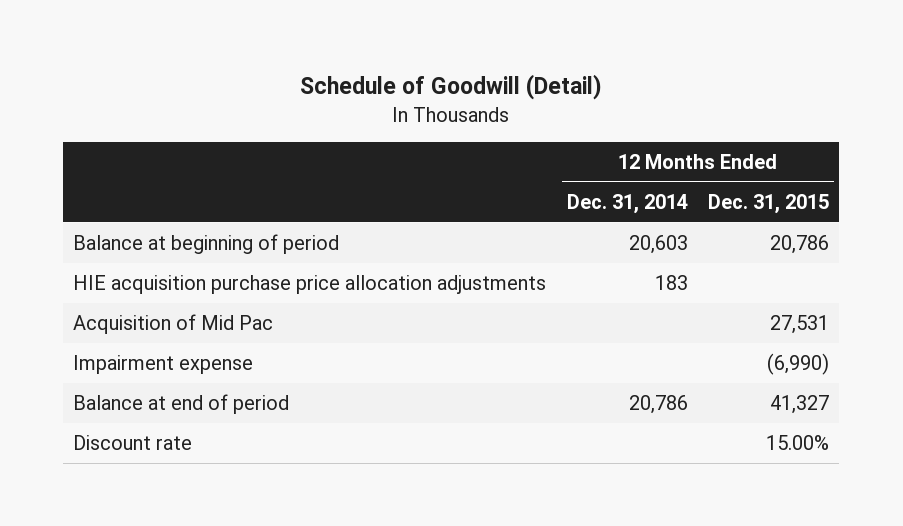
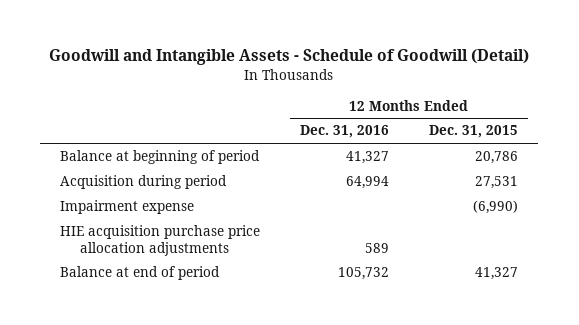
[300,74,603,101] Schedule of Goodwill (Detail) -> [49,49,530,66] Goodwill and Intangible Assets - Schedule of Goodwill (Detail)
[566,193,688,214] Dec. 31, 2014 -> none
none -> [300,125,390,139] Dec. 31, 2016
[73,314,274,335] Acquisition of Mid Pac -> [60,175,228,190] Acquisition during period
[73,275,547,295] HIE acquisition purchase price allocation adjustments -> [60,225,261,256] HIE acquisition purchase price allocation adjustments
[73,435,193,451] Discount rate -> none

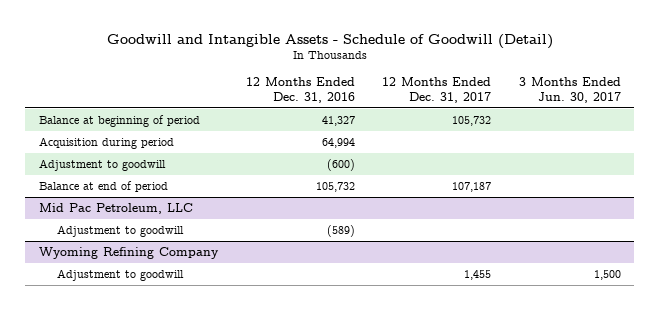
[429,125,519,139] Dec. 31, 2015 -> none
none -> [382,77,492,103] 12 Months Ended Dec. 31, 2017
none -> [518,77,621,103] 3 Months Ended Jun. 30, 2017
[60,200,195,215] Impairment expense -> none
[60,225,261,256] HIE acquisition purchase price allocation adjustments -> none
none -> [39,159,167,172] Adjustment to goodwill
none -> [39,203,194,215] Mid Pac Petroleum, LLC
none -> [56,225,184,238] Adjustment to goodwill
none -> [39,247,220,260] Wyoming Refining Company
none -> [56,269,184,282] Adjustment to goodwill

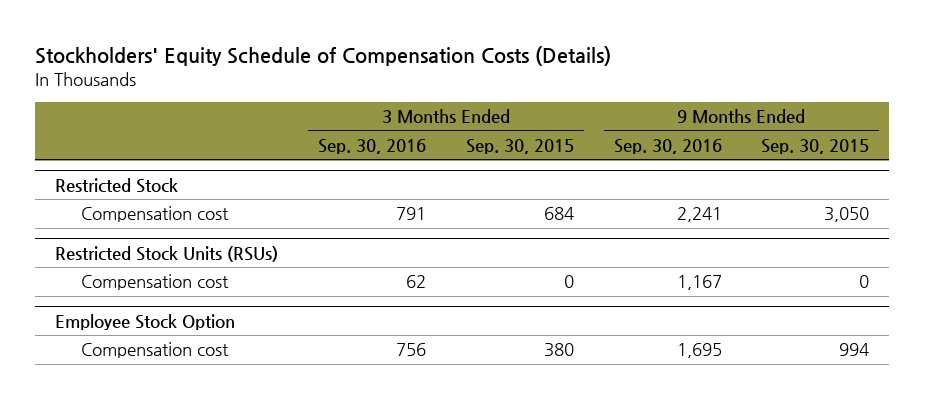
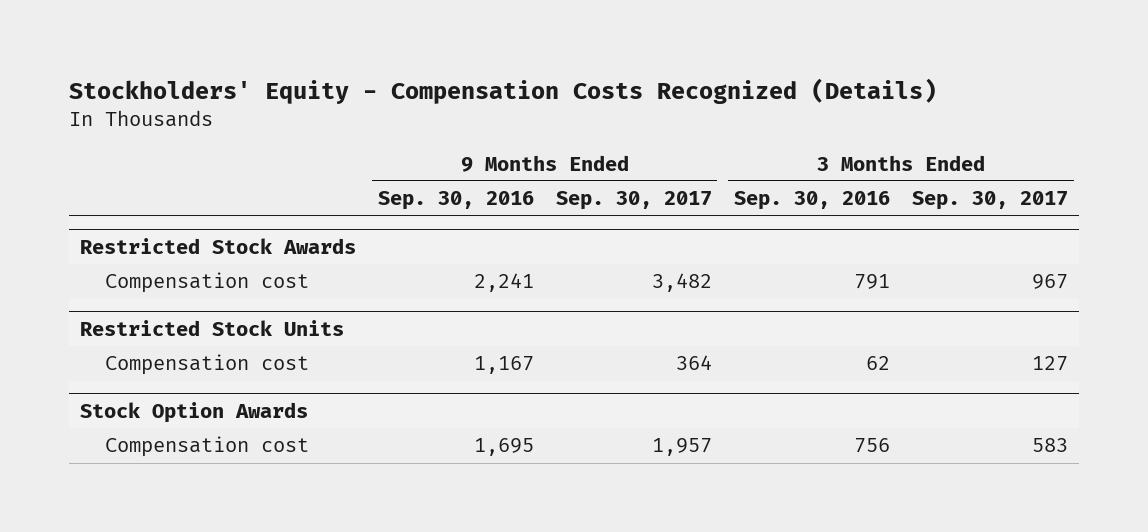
[35,45,612,66] Stockholders' Equity Schedule of Compensation Costs (Details) -> [68,78,937,105] Stockholders' Equity - Compensation Costs Recognized (Details)
[465,138,574,154] Sep. 30, 2015 -> none
[761,138,870,154] Sep. 30, 2015 -> none
none -> [555,191,712,211] Sep. 30, 2017
none -> [912,191,1069,211] Sep. 30, 2017
[55,177,179,193] Restricted Stock -> [79,237,356,254] Restricted Stock Awards
[55,245,279,262] Restricted Stock Units (RSUs) -> [79,319,344,336] Restricted Stock Units
[55,313,236,330] Employee Stock Option -> [79,401,308,423] Stock Option Awards

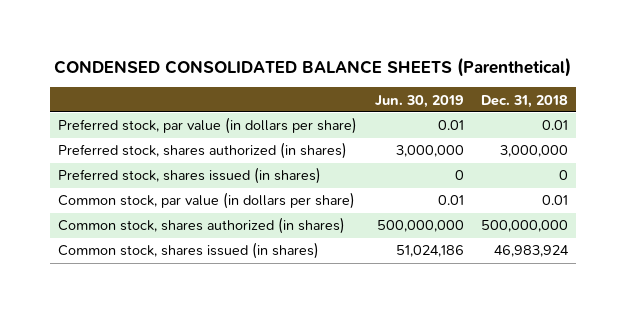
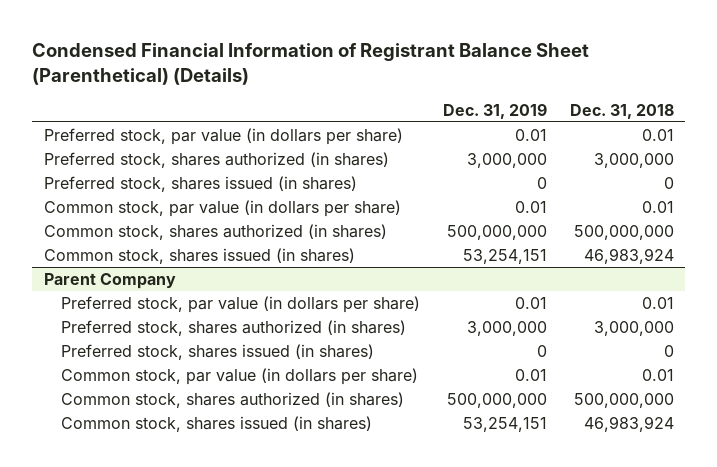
[54,56,572,77] CONDENSED CONSOLIDATED BALANCE SHEETS (Parenthetical) -> [32,43,590,86] Condensed Financial Information of Registrant Balance Sheet (Parenthetical) (Details)
[374,94,464,108] Jun. 30, 2019 -> none
none -> [442,102,547,119] Dec. 31, 2019
none -> [43,272,176,289] Parent Company
none -> [60,295,420,313] Preferred stock, par value (in dollars per share)
none -> [60,319,406,336] Preferred stock, shares authorized (in shares)
none -> [60,343,374,360] Preferred stock, shares issued (in shares)
none -> [60,367,418,385] Common stock, par value (in dollars per share)
none -> [60,391,404,408] Common stock, shares authorized (in shares)
none -> [60,415,372,432] Common stock, shares issued (in shares)

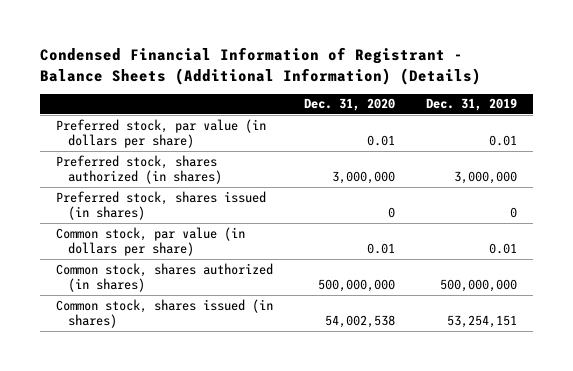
[32,43,590,86] Condensed Financial Information of Registrant Balance Sheet (Parenthetical) (Details) -> [40,47,482,85] Condensed Financial Information of Registrant - Balance Sheets (Additional Information) (Details)
[569,103,674,119] Dec. 31, 2018 -> none
none -> [303,98,395,112] Dec. 31, 2020
[43,272,176,289] Parent Company -> none
[60,295,420,313] Preferred stock, par value (in dollars per share) -> none
[60,319,406,336] Preferred stock, shares authorized (in shares) -> none
[60,343,374,360] Preferred stock, shares issued (in shares) -> none
[60,367,418,385] Common stock, par value (in dollars per share) -> none
[60,391,404,408] Common stock, shares authorized (in shares) -> none
[60,415,372,432] Common stock, shares issued (in shares) -> none

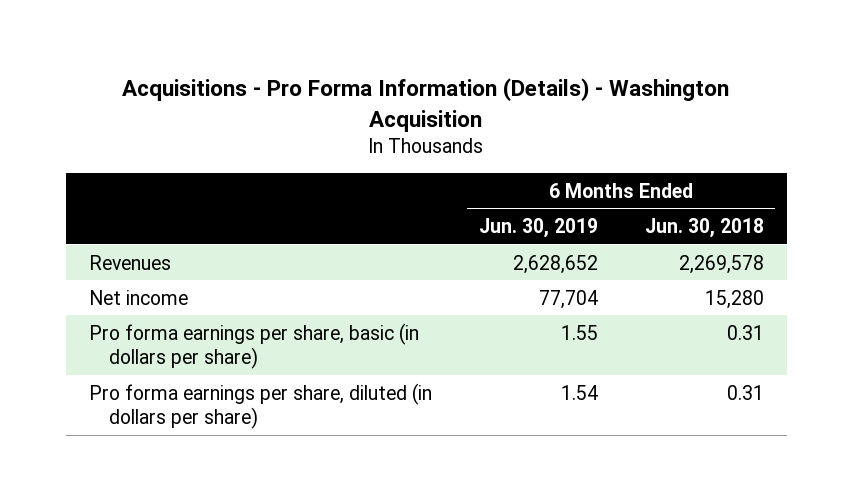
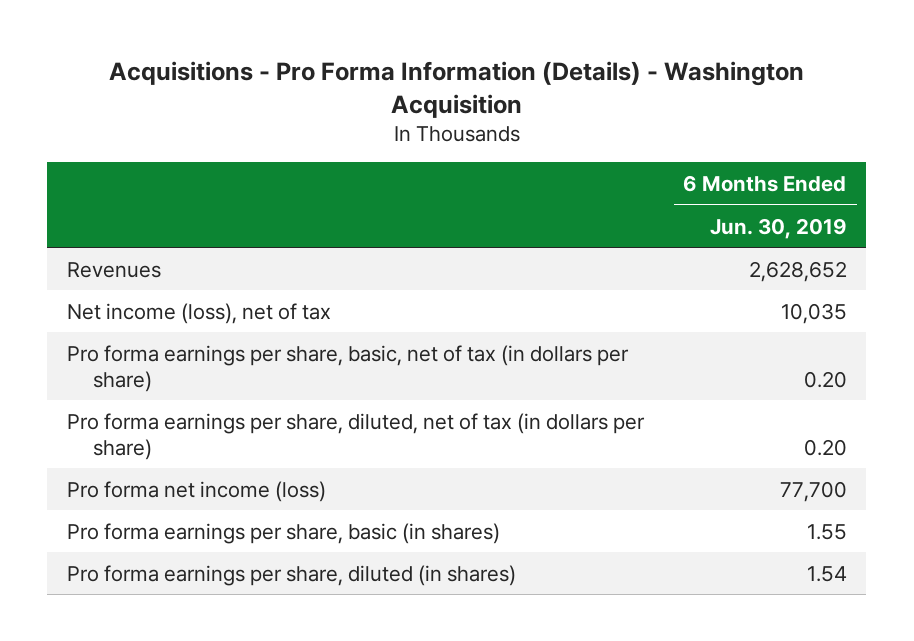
[644,218,764,239] Jun. 30, 2018 -> none
none -> [66,302,331,324] Net income (loss), net of tax
none -> [66,344,629,392] Pro forma earnings per share, basic, net of tax (in dollars per share)
none -> [66,412,645,460] Pro forma earnings per share, diluted, net of tax (in dollars per share)
[89,289,189,305] Net income -> [66,480,326,502] Pro forma net income (loss)
[538,289,598,309] 77,704 -> [779,480,847,502] 77,700
[89,322,420,370] Pro forma earnings per share, basic (in dollars per share) -> [66,522,500,544] Pro forma earnings per share, basic (in shares)
[89,382,433,430] Pro forma earnings per share, diluted (in dollars per share) -> [66,564,516,586] Pro forma earnings per share, diluted (in shares)

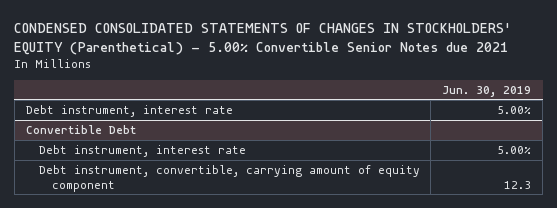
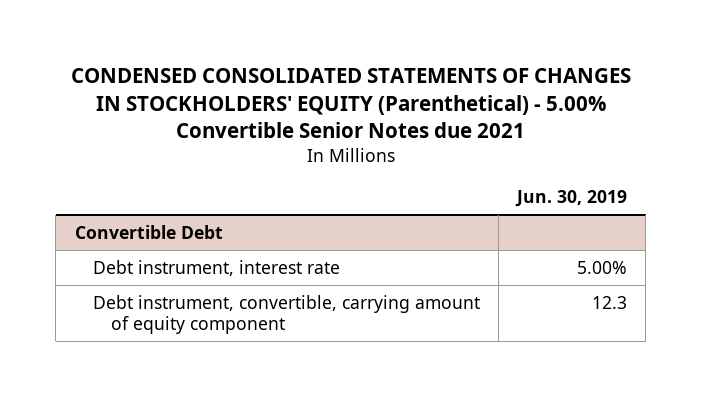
[25,104,233,117] Debt instrument, interest rate -> none

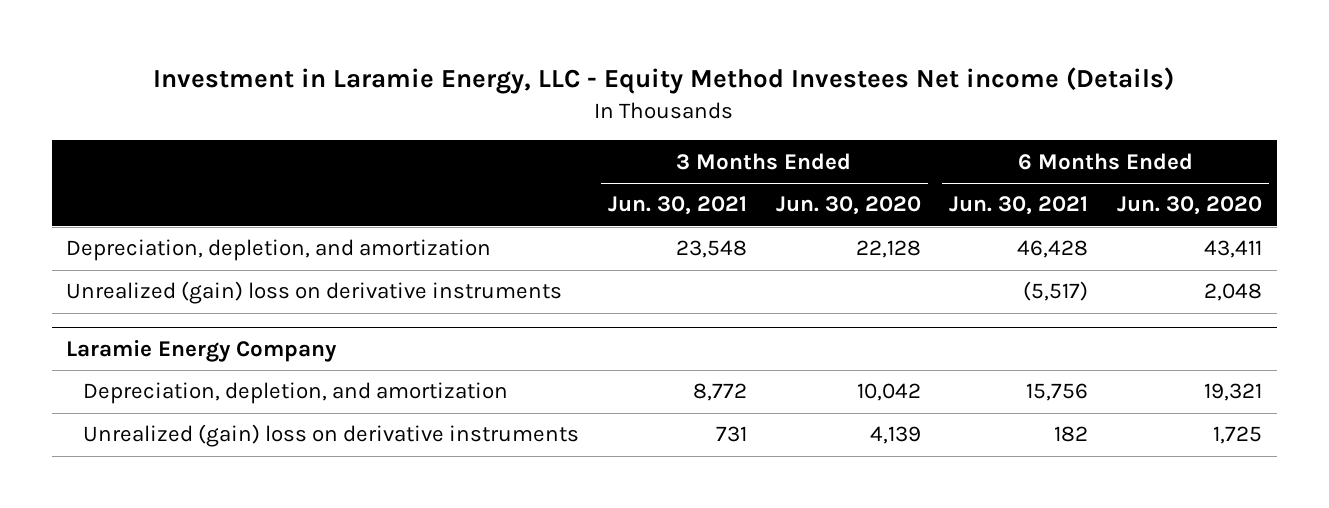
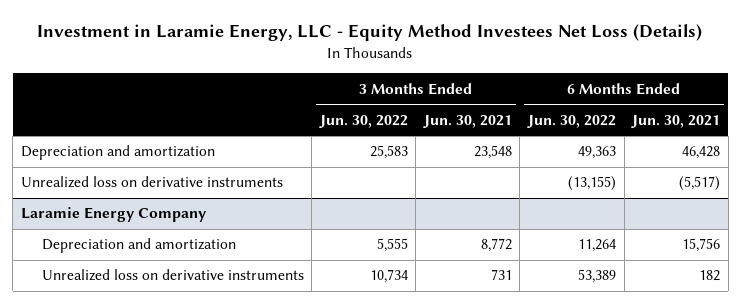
[153,67,1175,95] Investment in Laramie Energy, LLC - Equity Method Investees Net income (Details) -> [37,23,703,41] Investment in Laramie Energy, LLC - Equity Method Investees Net Loss (Details)
[775,196,921,216] Jun. 30, 2020 -> none
[1117,196,1263,216] Jun. 30, 2020 -> none
none -> [318,114,408,128] Jun. 30, 2022
none -> [526,114,616,128] Jun. 30, 2022
[66,239,492,262] Depreciation, depletion, and amortization -> [20,145,215,161] Depreciation and amortization
[66,281,563,305] Unrealized (gain) loss on derivative instruments -> [20,176,283,189] Unrealized loss on derivative instruments
[82,382,508,405] Depreciation, depletion, and amortization -> [41,238,236,254] Depreciation and amortization
[82,424,579,448] Unrealized (gain) loss on derivative instruments -> [41,269,304,282] Unrealized loss on derivative instruments

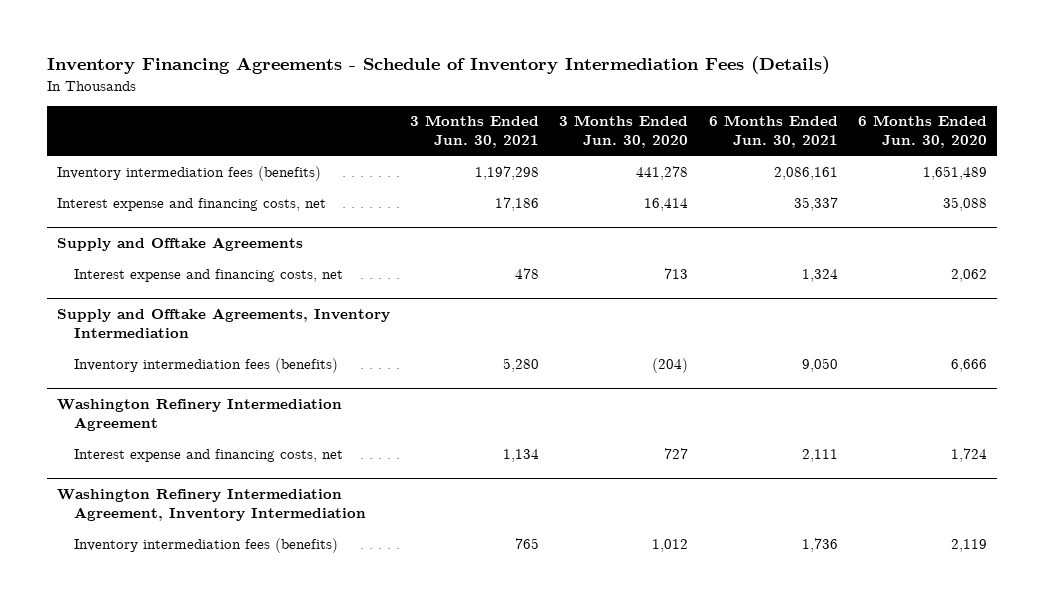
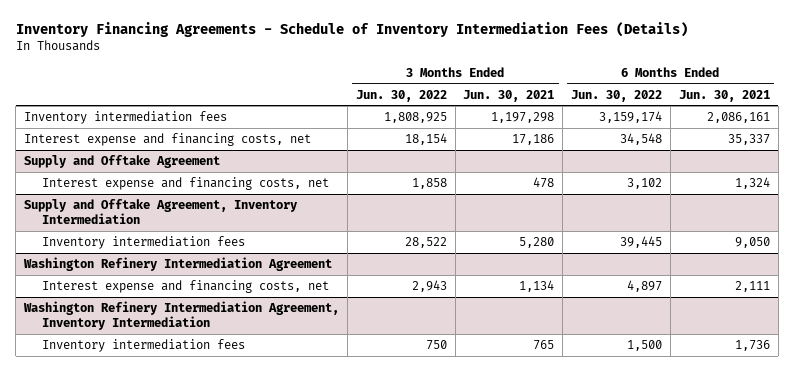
[559,115,689,149] 3 Months Ended Jun. 30, 2020 -> none
[857,115,987,149] 6 Months Ended Jun. 30, 2020 -> none
none -> [355,89,447,102] Jun. 30, 2022
none -> [571,89,663,102] Jun. 30, 2022
[57,165,322,181] Inventory intermediation fees (benefits) -> [24,110,228,124] Inventory intermediation fees
[57,237,304,252] Supply and Offtake Agreements -> [24,154,221,168] Supply and Offtake Agreement
[57,308,391,338] Supply and Offtake Agreements, Inventory Intermediation -> [24,198,299,224] Supply and Offtake Agreement, Inventory Intermediation
[73,357,338,373] Inventory intermediation fees (benefits) -> [41,235,245,249] Inventory intermediation fees
[73,537,338,553] Inventory intermediation fees (benefits) -> [41,338,245,352] Inventory intermediation fees

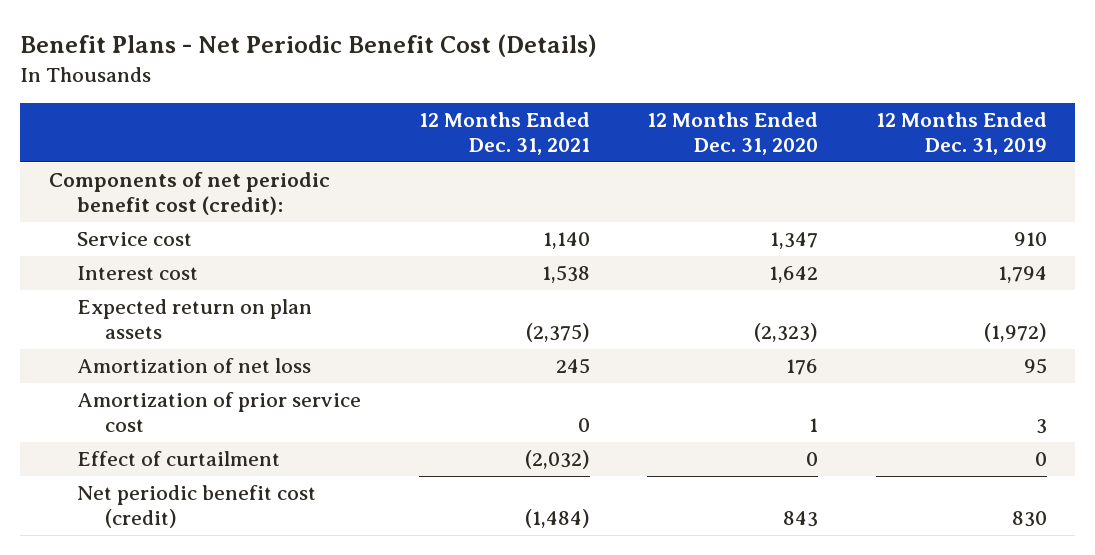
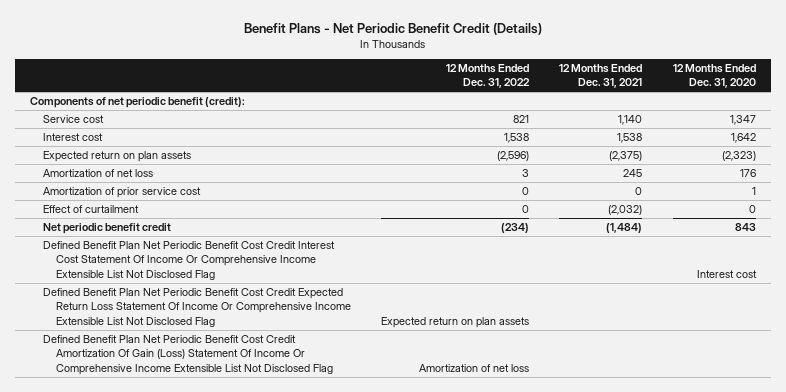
[20,33,598,57] Benefit Plans - Net Periodic Benefit Cost (Details) -> [243,22,542,35] Benefit Plans - Net Periodic Benefit Credit (Details)
[875,112,1047,156] 12 Months Ended Dec. 31, 2019 -> none
none -> [445,63,530,89] 12 Months Ended Dec. 31, 2022
[48,172,330,216] Components of net periodic benefit cost (credit): -> [30,97,246,109] Components of net periodic benefit (credit):
[77,485,317,529] Net periodic benefit cost (credit) -> [43,223,172,235] Net periodic benefit credit
none -> [43,241,336,280] Defined Benefit Plan Net Periodic Benefit Cost Credit Interest Cost Statement Of Income Or Comprehensive Income Extensible List Not Disclosed Flag
none -> [43,288,351,327] Defined Benefit Plan Net Periodic Benefit Cost Credit Expected Return Loss Statement Of Income Or Comprehensive Income Extensible List Not Disclosed Flag
none -> [43,335,333,375] Defined Benefit Plan Net Periodic Benefit Cost Credit Amortization Of Gain (Loss) Statement Of Income Or Comprehensive Income Extensible List Not Disclosed Flag

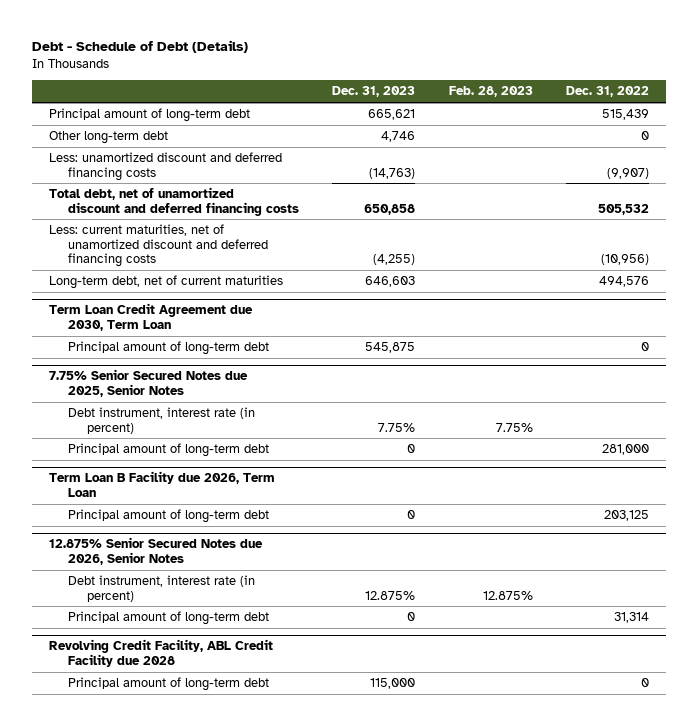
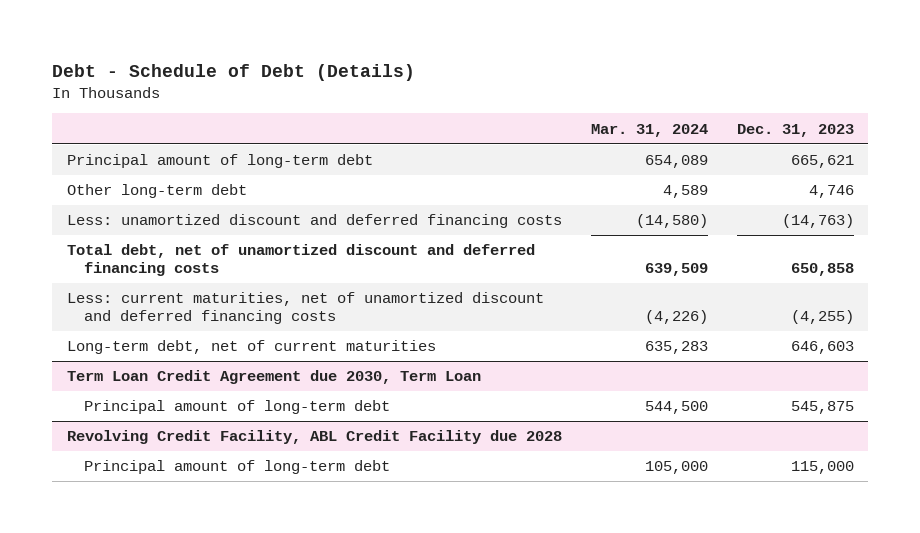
[448,86,533,98] Feb. 28, 2023 -> none
[566,86,650,98] Dec. 31, 2022 -> none
none -> [590,123,708,137] Mar. 31, 2024
[49,369,249,397] 7.75% Senior Secured Notes due 2025, Senior Notes -> none
[68,407,256,434] Debt instrument, interest rate (in percent) -> none
[68,443,270,458] Principal amount of long-term debt -> none
[49,471,276,497] Term Loan B Facility due 2026, Term Loan -> none
[68,509,270,524] Principal amount of long-term debt -> none
[49,537,264,565] 12.875% Senior Secured Notes due 2026, Senior Notes -> none
[68,575,256,602] Debt instrument, interest rate (in percent) -> none
[68,611,270,626] Principal amount of long-term debt -> none

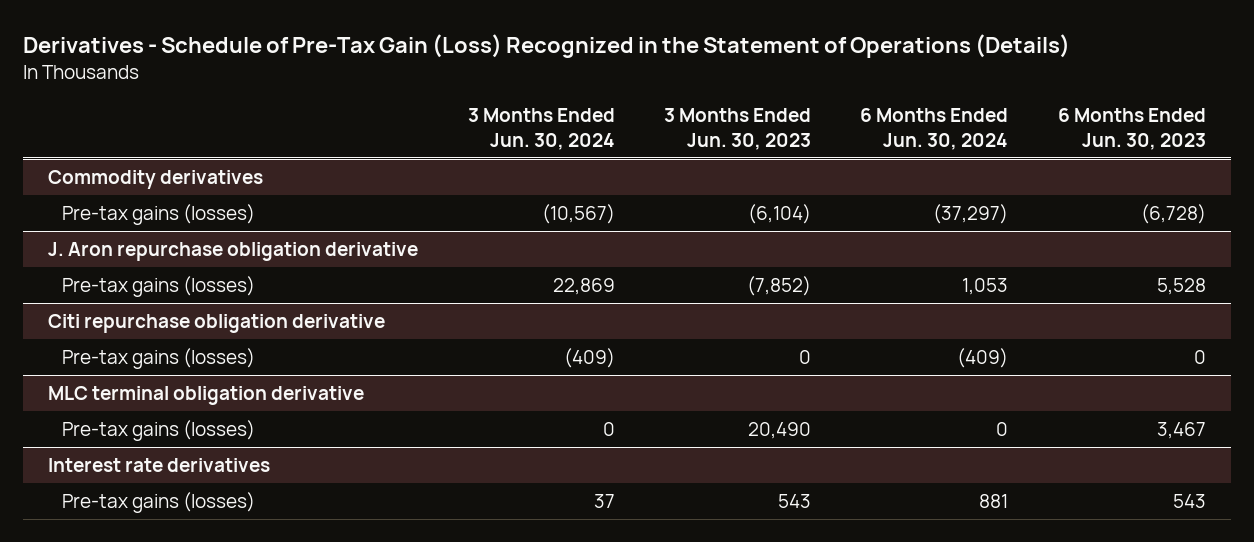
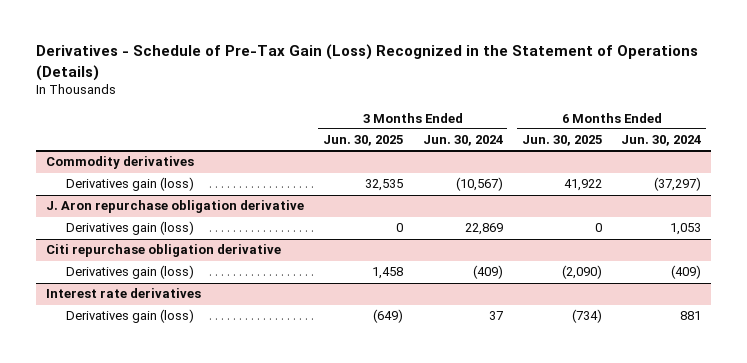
[663,108,811,150] 3 Months Ended Jun. 30, 2023 -> none
[1057,108,1206,150] 6 Months Ended Jun. 30, 2023 -> none
none -> [323,135,404,147] Jun. 30, 2025
none -> [521,135,602,147] Jun. 30, 2025
[62,203,256,225] Pre-tax gains (losses) -> [66,177,195,192] Derivatives gain (loss)
[62,275,256,297] Pre-tax gains (losses) -> [66,221,195,236] Derivatives gain (loss)
[48,385,365,405] MLC terminal obligation derivative -> none
[62,419,256,441] Pre-tax gains (losses) -> none
[62,347,256,369] Pre-tax gains (losses) -> [66,265,195,280] Derivatives gain (loss)
[62,491,256,513] Pre-tax gains (losses) -> [66,309,195,324] Derivatives gain (loss)

